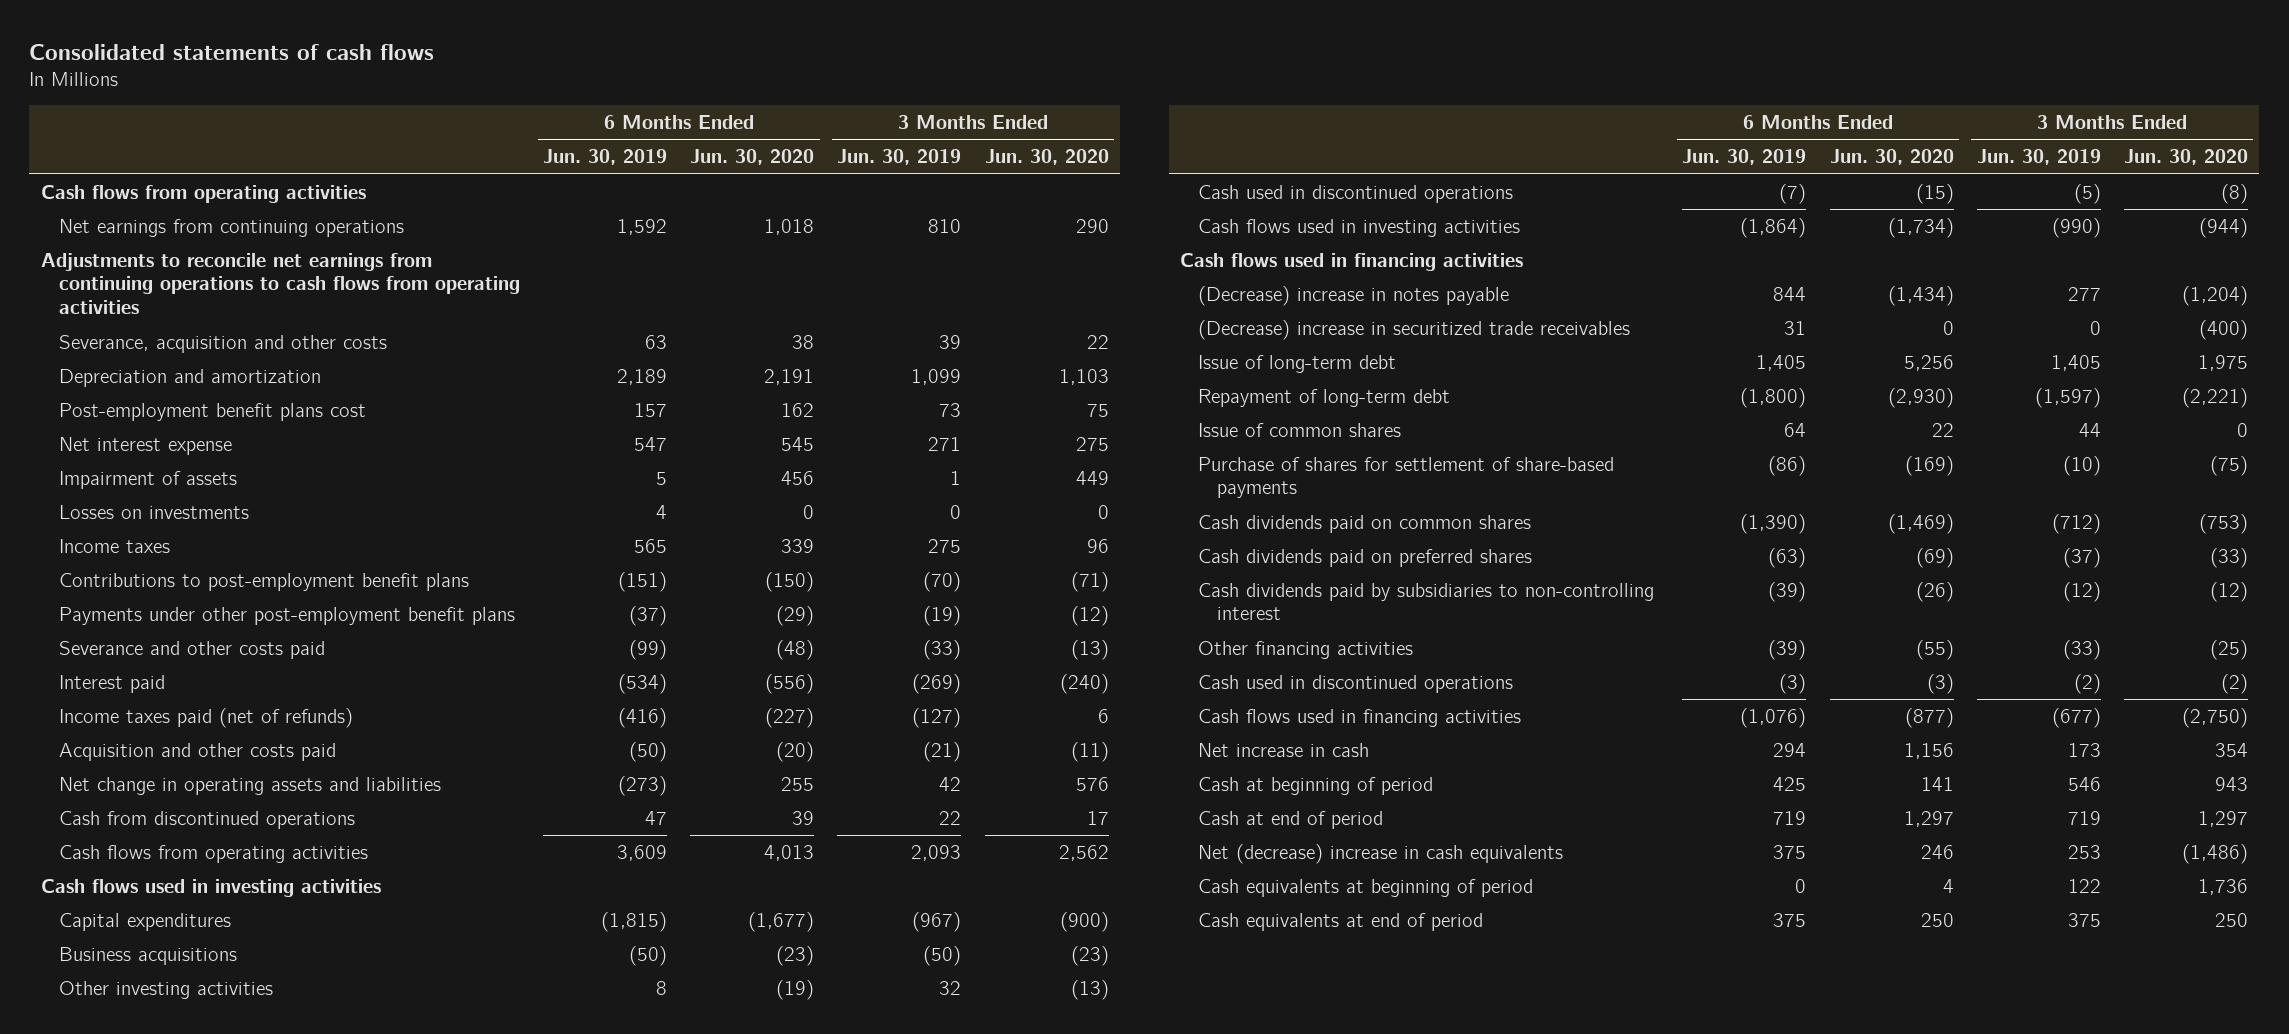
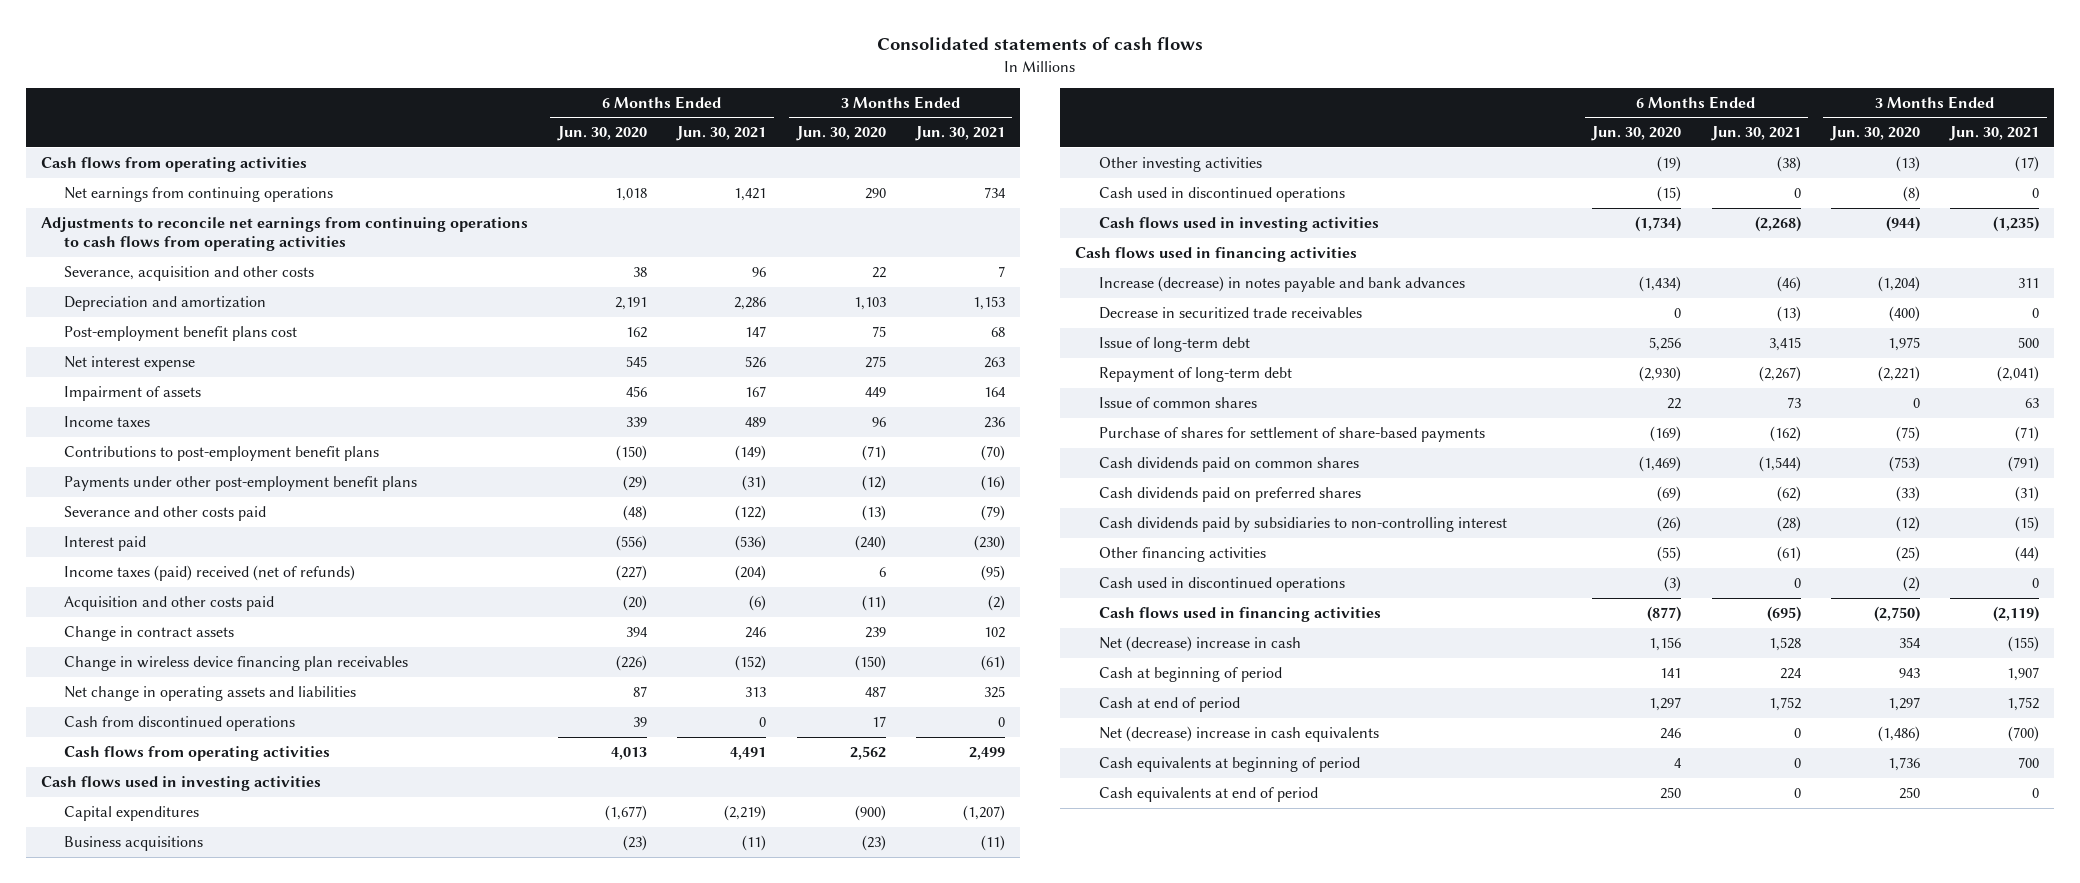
[543,149,668,166] Jun. 30, 2019 -> none
[837,149,962,166] Jun. 30, 2019 -> none
none -> [676,126,767,142] Jun. 30, 2021
none -> [914,126,1005,142] Jun. 30, 2021
[59,504,250,519] Losses on investments -> none
[59,707,354,728] Income taxes paid (net of refunds) -> [64,564,356,581] Income taxes (paid) received (net of refunds)
none -> [64,625,235,641] Change in contract assets
none -> [64,655,409,671] Change in wireless device financing plan receivables
[781,776,815,791] 255 -> [632,685,647,697] 87
[1075,776,1109,791] 576 -> [864,685,886,697] 487
[1198,285,1510,306] (Decrease) increase in notes payable -> [1098,275,1465,292] Increase (decrease) in notes payable and bank advances
[1198,319,1631,340] (Decrease) increase in securitized trade receivables -> [1098,306,1362,319] Decrease in securitized trade receivables
[1198,742,1370,757] Net increase in cash -> [1098,635,1301,652] Net (decrease) increase in cash

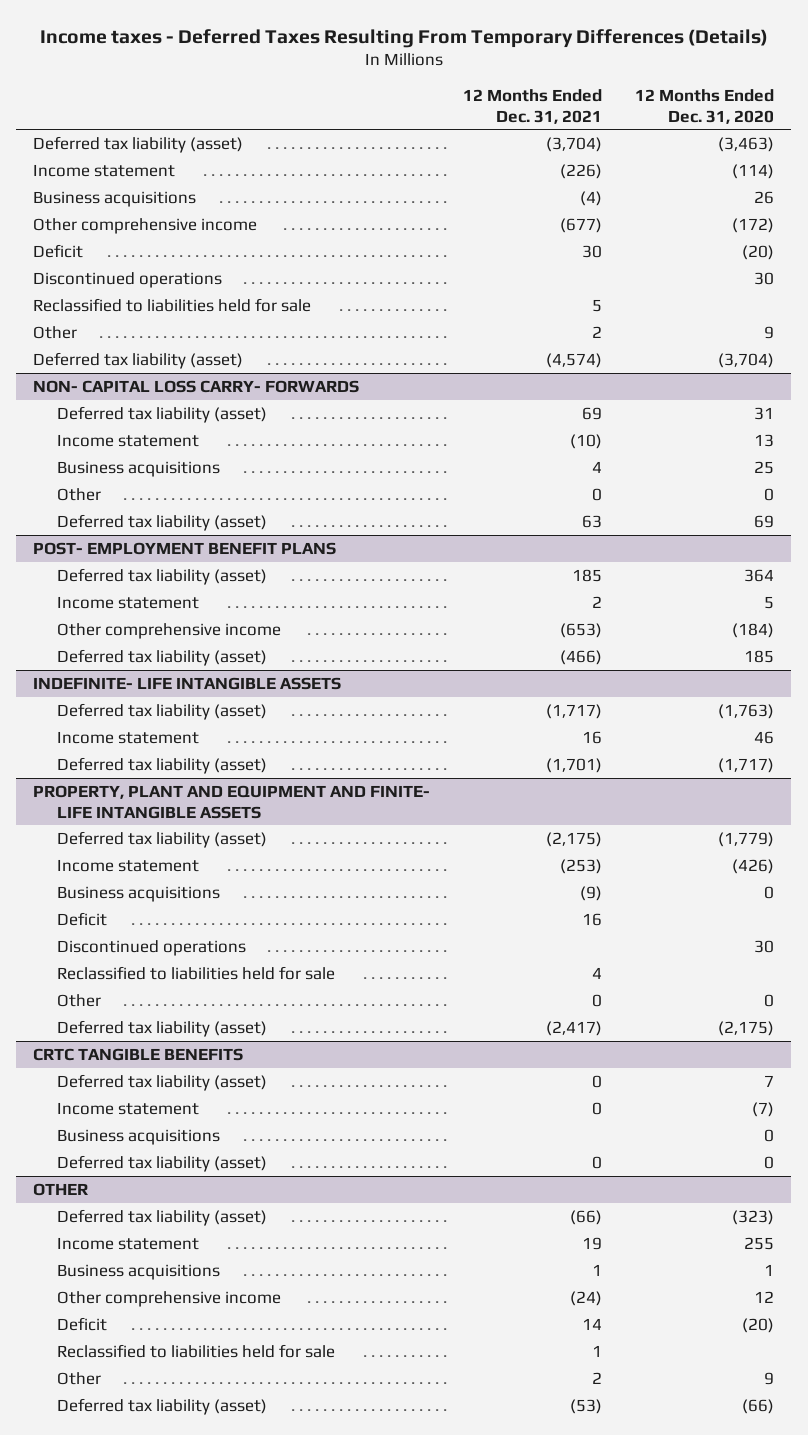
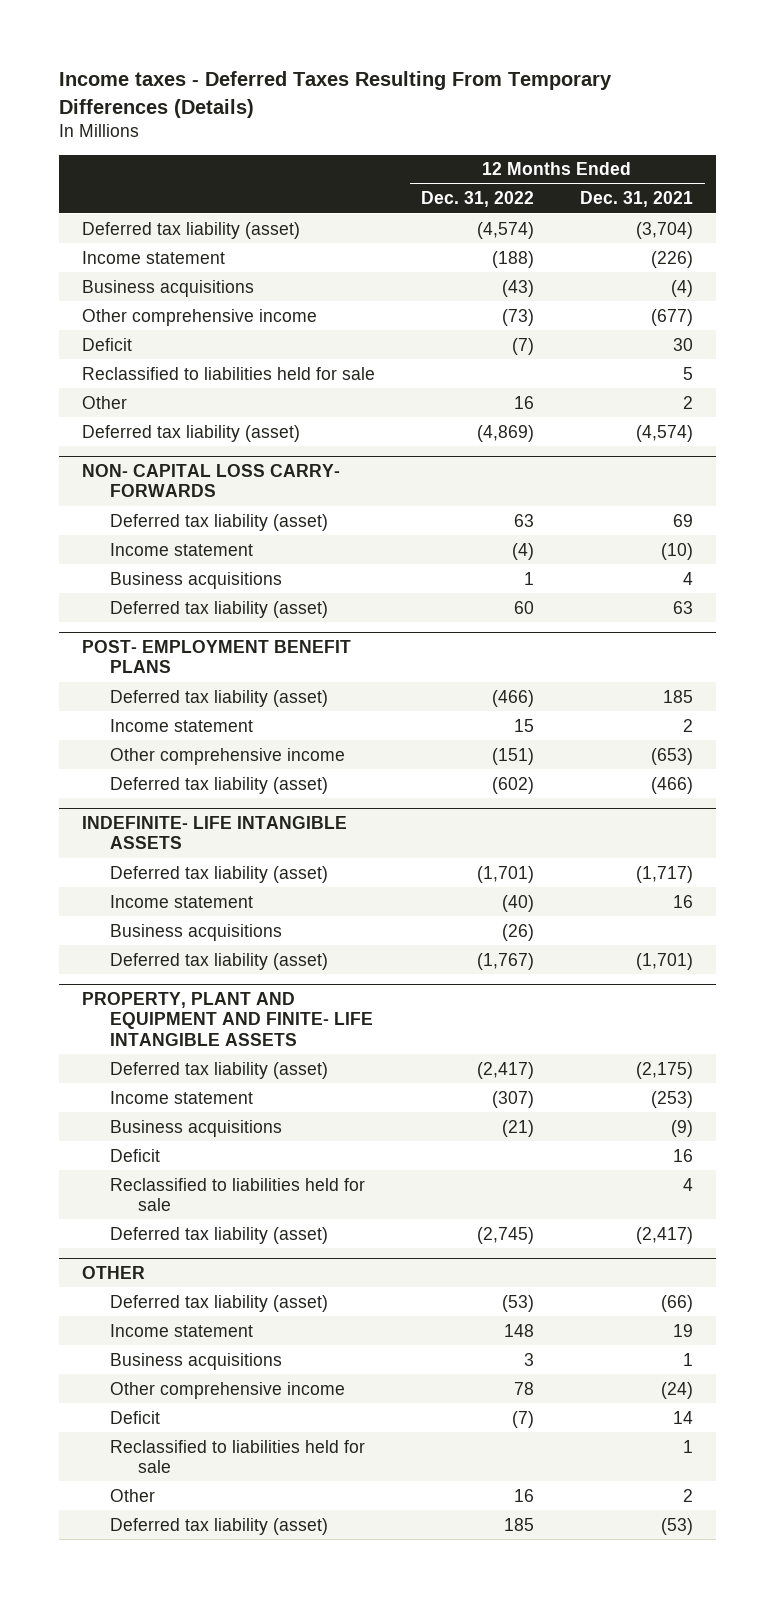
[635,88,775,124] 12 Months Ended Dec. 31, 2020 -> none
none -> [421,191,535,208] Dec. 31, 2022
[33,271,223,288] Discontinued operations -> none
[57,487,102,501] Other -> none
none -> [110,923,283,941] Business acquisitions
[57,939,247,956] Discontinued operations -> none
[57,993,102,1007] Other -> none
[33,1047,244,1061] CRTC TANGIBLE BENEFITS -> none
[57,1073,268,1091] Deferred tax liability (asset) -> none
[57,1101,200,1115] Income statement -> none
[57,1128,221,1145] Business acquisitions -> none
[57,1154,268,1172] Deferred tax liability (asset) -> none

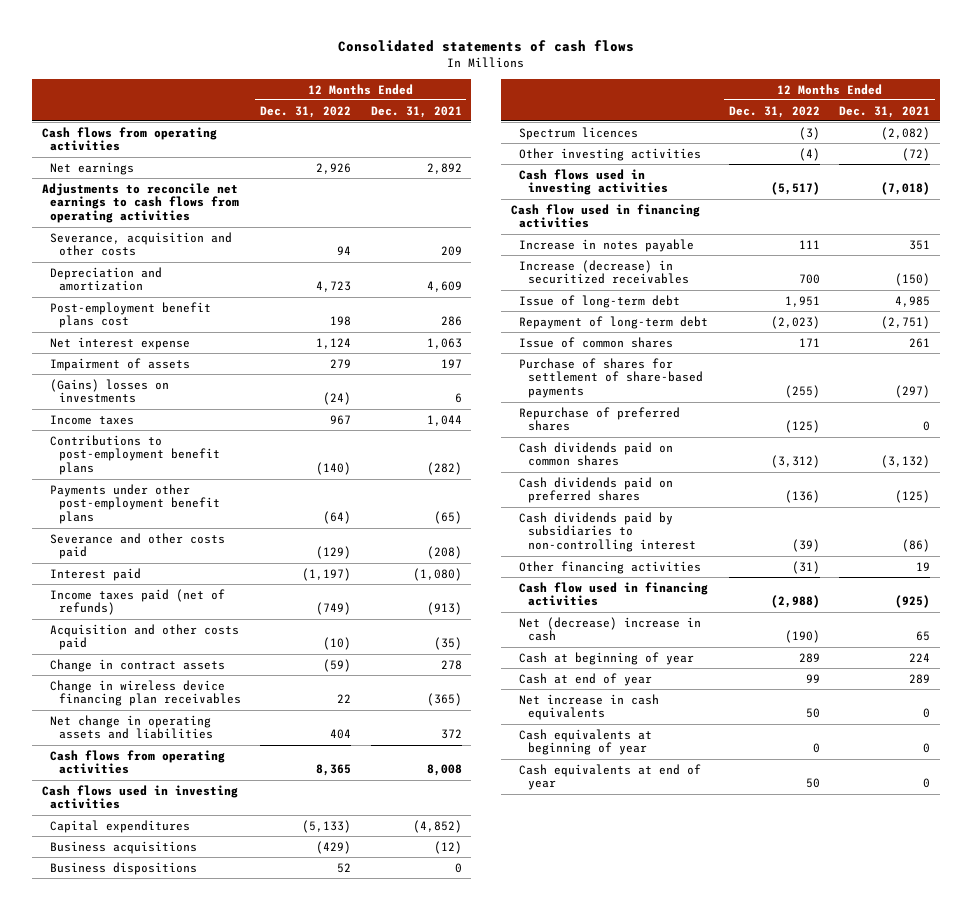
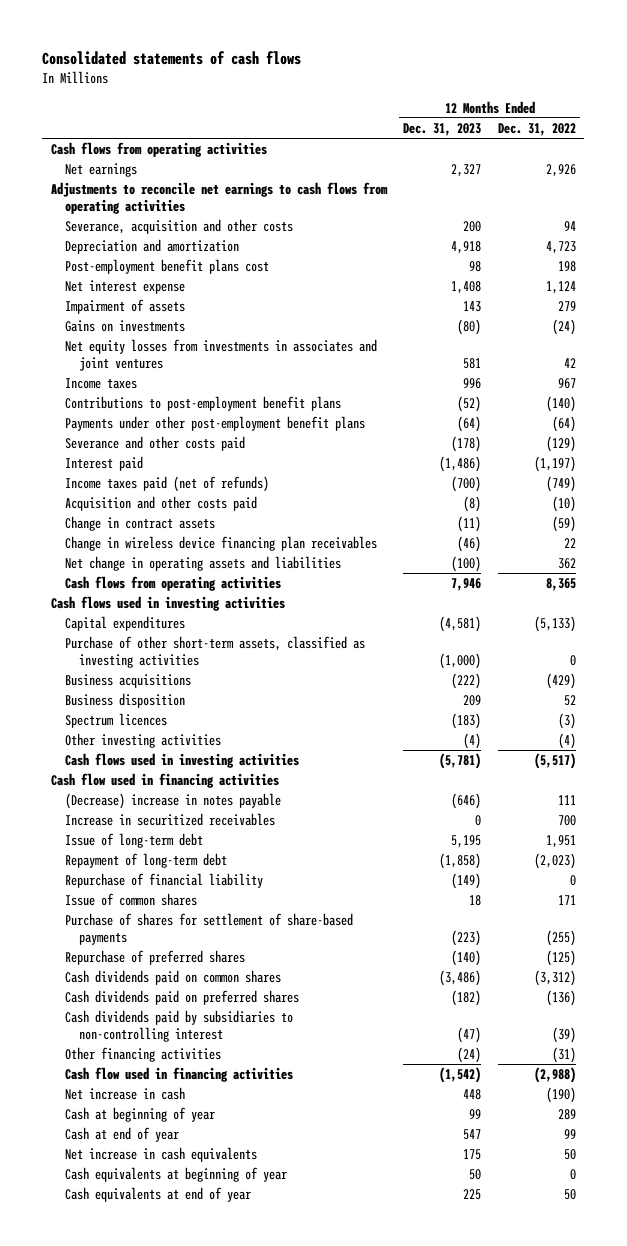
[370,105,462,118] Dec. 31, 2021 -> none
none -> [403,123,482,137] Dec. 31, 2023
[50,378,170,404] (Gains) losses on investments -> [64,320,185,333] Gains on investments
none -> [64,339,377,371] Net equity losses from investments in associates and joint ventures
[330,729,352,740] 404 -> [558,558,577,570] 362
none -> [64,636,365,668] Purchase of other short-term assets, classified as investing activities
[50,861,198,875] Business dispositions -> [64,693,185,709] Business disposition
[519,238,695,252] Increase in notes payable -> [64,793,281,810] (Decrease) increase in notes payable
[519,259,689,285] Increase (decrease) in securitized receivables -> [64,813,275,827] Increase in securitized receivables
none -> [64,873,263,889] Repurchase of financial liability
[519,616,702,642] Net (decrease) increase in cash -> [64,1087,185,1101] Net increase in cash

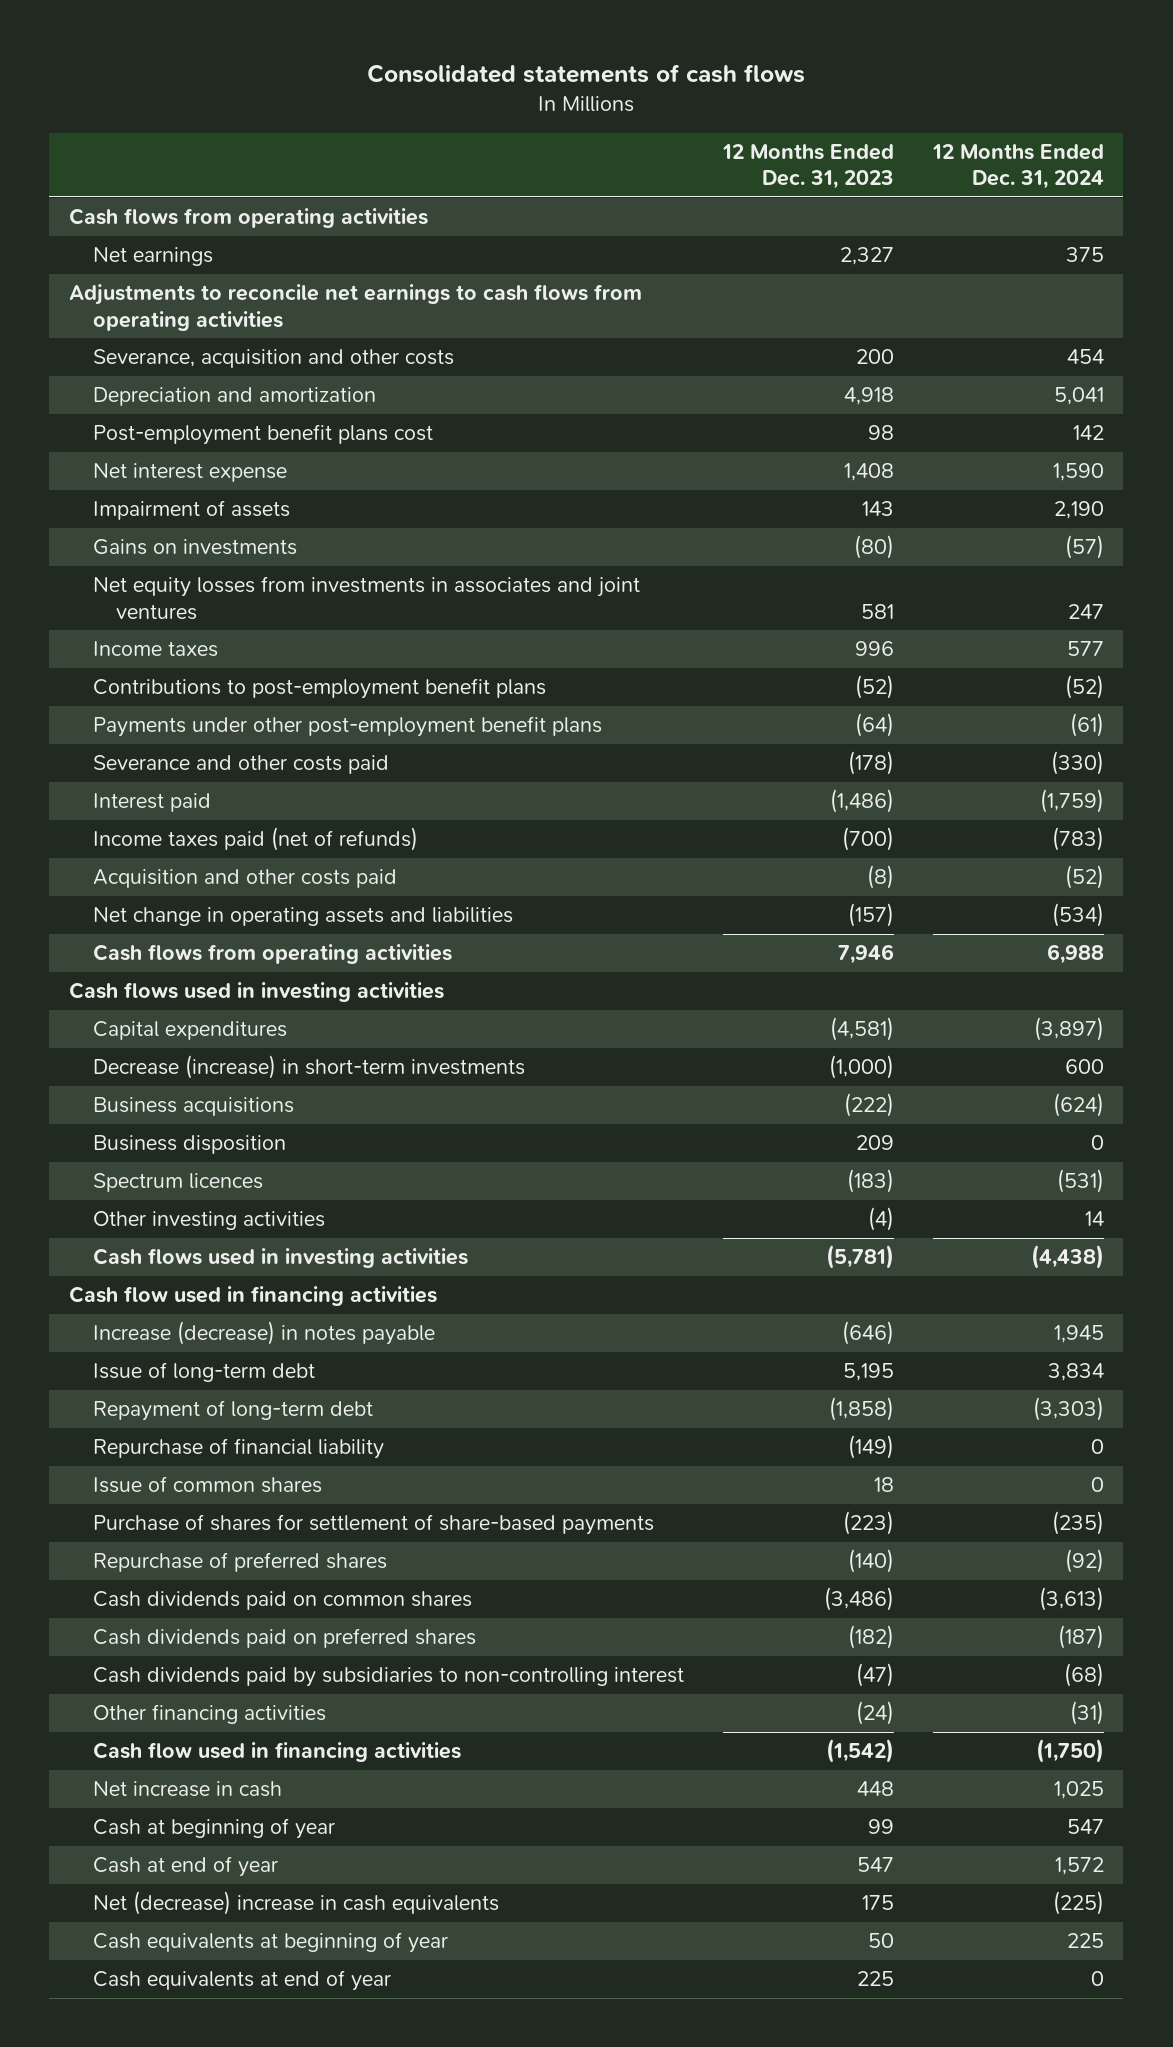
[498,123,577,137] Dec. 31, 2022 -> none
none -> [931,143,1104,190] 12 Months Ended Dec. 31, 2024
[64,516,215,532] Change in contract assets -> none
[64,536,377,552] Change in wireless device financing plan receivables -> none
[451,556,482,573] (100) -> [847,903,894,928] (157)
[64,636,365,668] Purchase of other short-term assets, classified as investing activities -> none
none -> [92,1055,525,1080] Decrease (increase) in short-term investments
[64,813,275,827] Increase in securitized receivables -> none
[64,793,281,810] (Decrease) increase in notes payable -> [92,1321,435,1346] Increase (decrease) in notes payable
[64,1147,257,1163] Net increase in cash equivalents -> [92,1891,499,1916] Net (decrease) increase in cash equivalents

